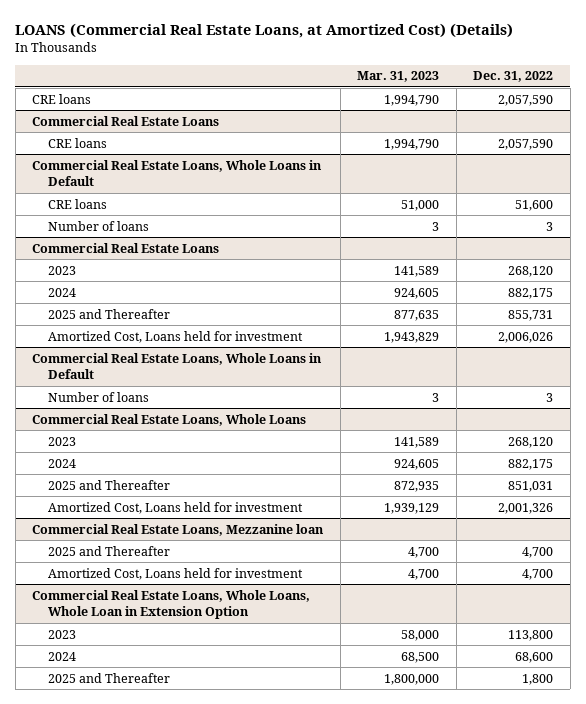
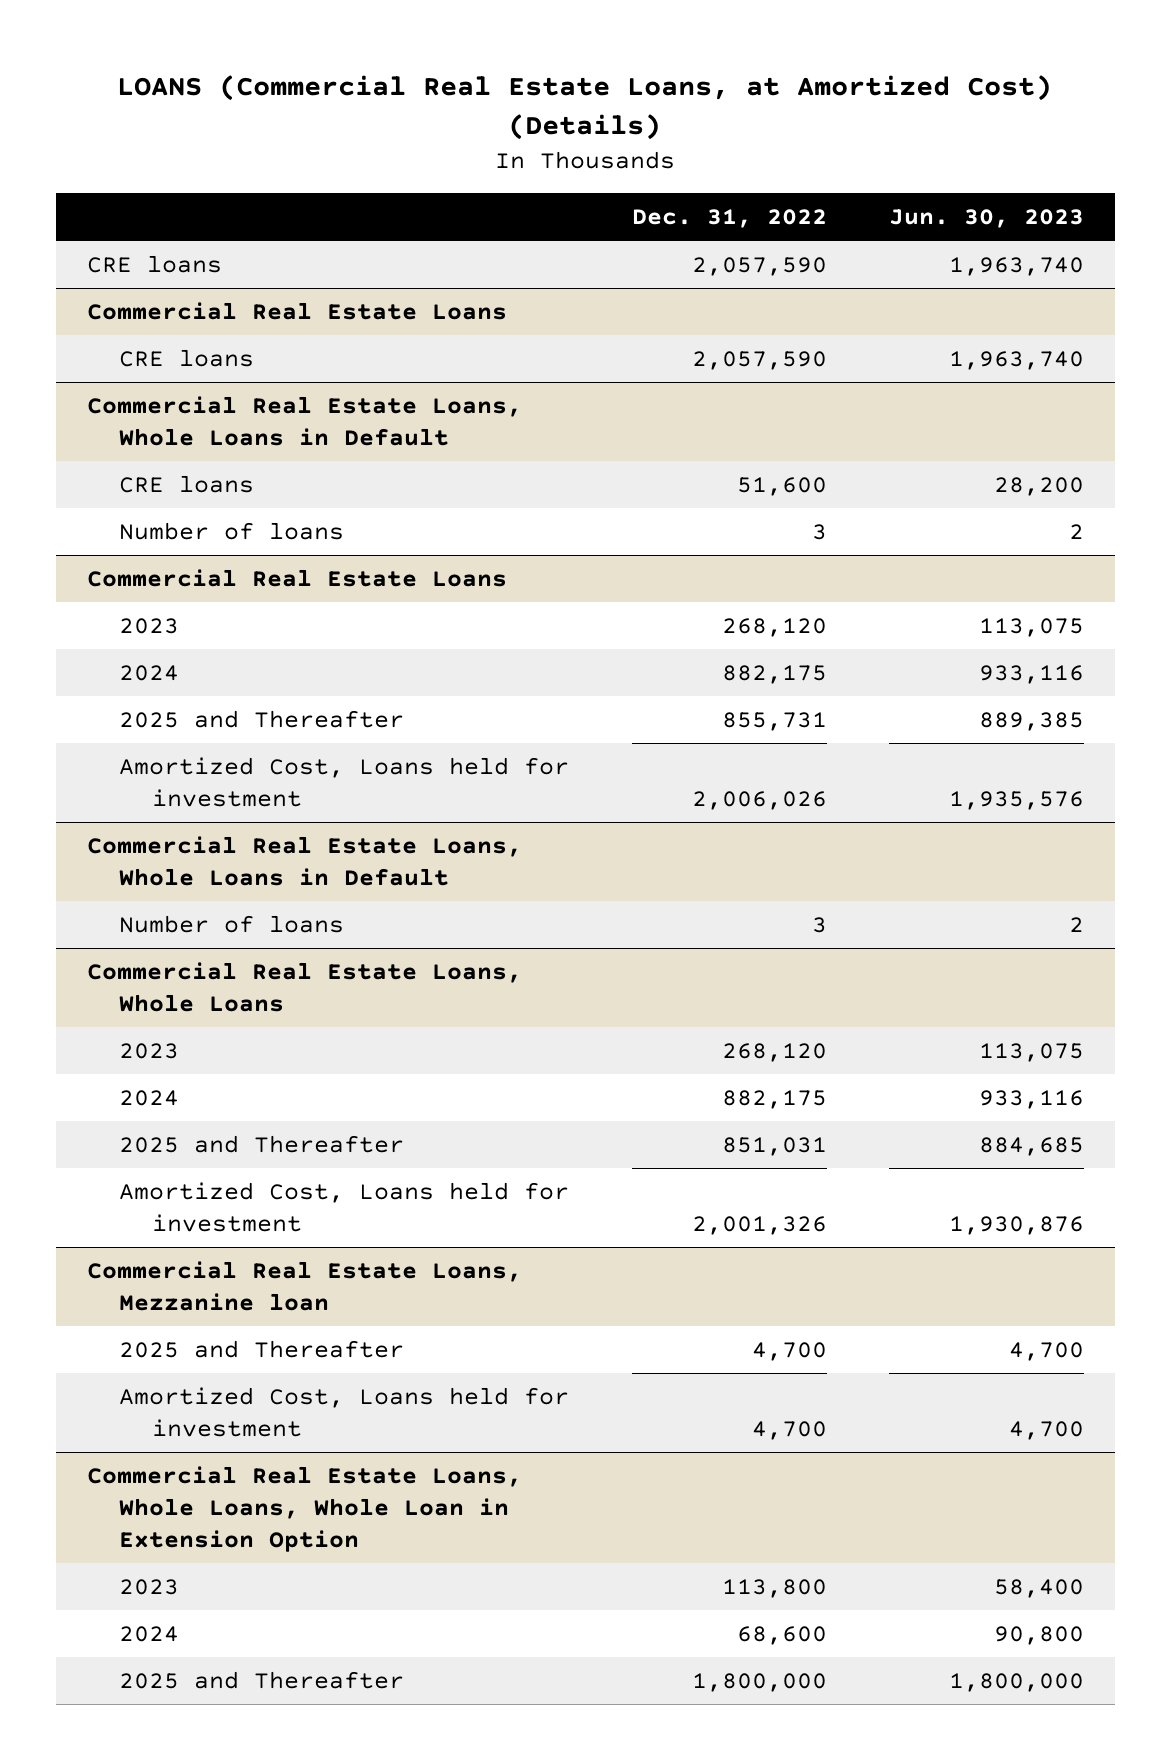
[357,71,440,83] Mar. 31, 2023 -> none
none -> [888,209,1084,229] Jun. 30, 2023
[522,673,554,685] 1,800 -> [691,1673,827,1693] 1,800,000

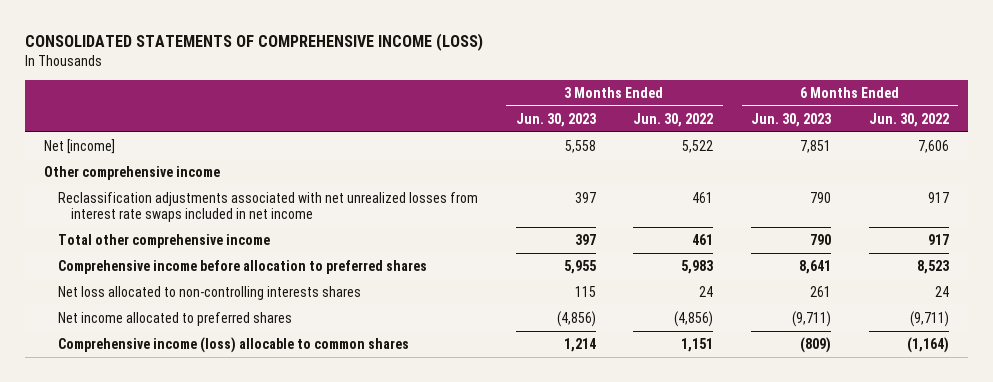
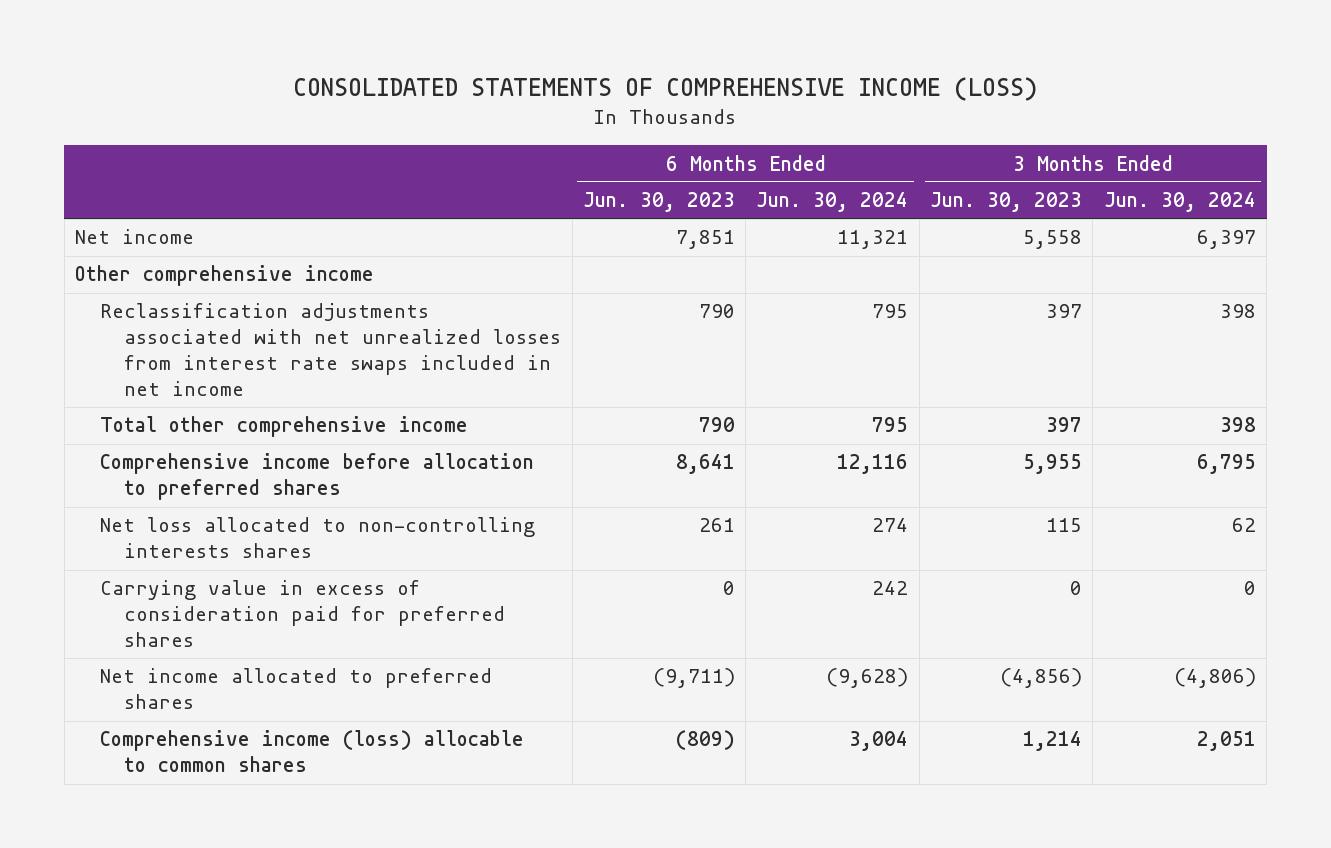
[633,112,714,127] Jun. 30, 2022 -> none
[868,112,949,127] Jun. 30, 2022 -> none
none -> [756,192,909,213] Jun. 30, 2024
none -> [1103,192,1256,213] Jun. 30, 2024
[44,138,116,154] Net [income] -> [75,229,195,245] Net income
none -> [99,580,506,648] Carrying value in excess of consideration paid for preferred shares

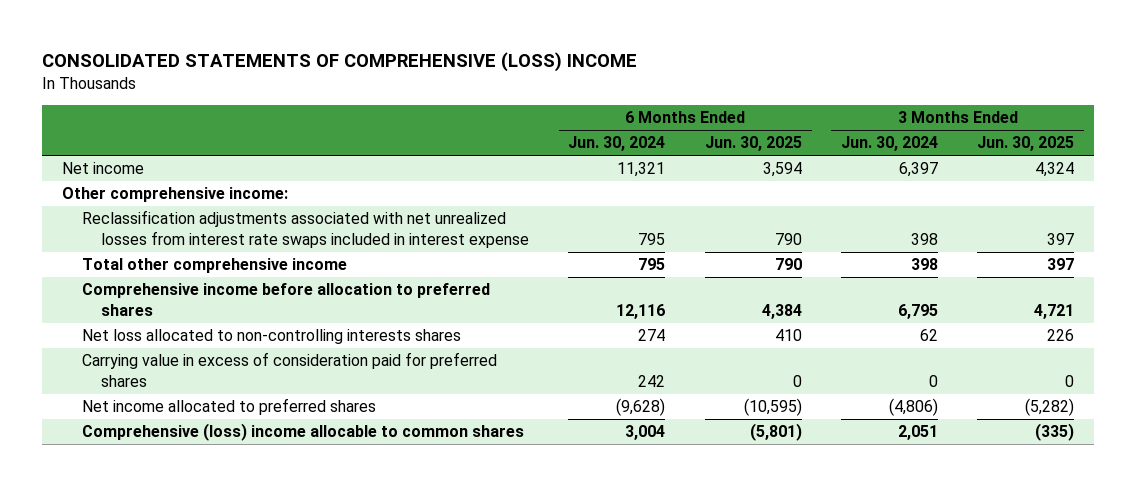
[293,77,1038,102] CONSOLIDATED STATEMENTS OF COMPREHENSIVE INCOME (LOSS) -> [42,52,638,73] CONSOLIDATED STATEMENTS OF COMPREHENSIVE (LOSS) INCOME
[582,192,735,213] Jun. 30, 2023 -> none
[930,192,1083,213] Jun. 30, 2023 -> none
none -> [704,136,802,152] Jun. 30, 2025
none -> [977,136,1075,152] Jun. 30, 2025
[75,265,375,287] Other comprehensive income -> [61,187,288,203] Other comprehensive income:
[99,303,562,397] Reclassification adjustments associated with net unrealized losses from interest rate swaps included in net income -> [81,210,530,248] Reclassification adjustments associated with net unrealized losses from interest rate swaps included in interest expense
[99,730,524,773] Comprehensive income (loss) allocable to common shares -> [81,423,524,442] Comprehensive (loss) income allocable to common shares

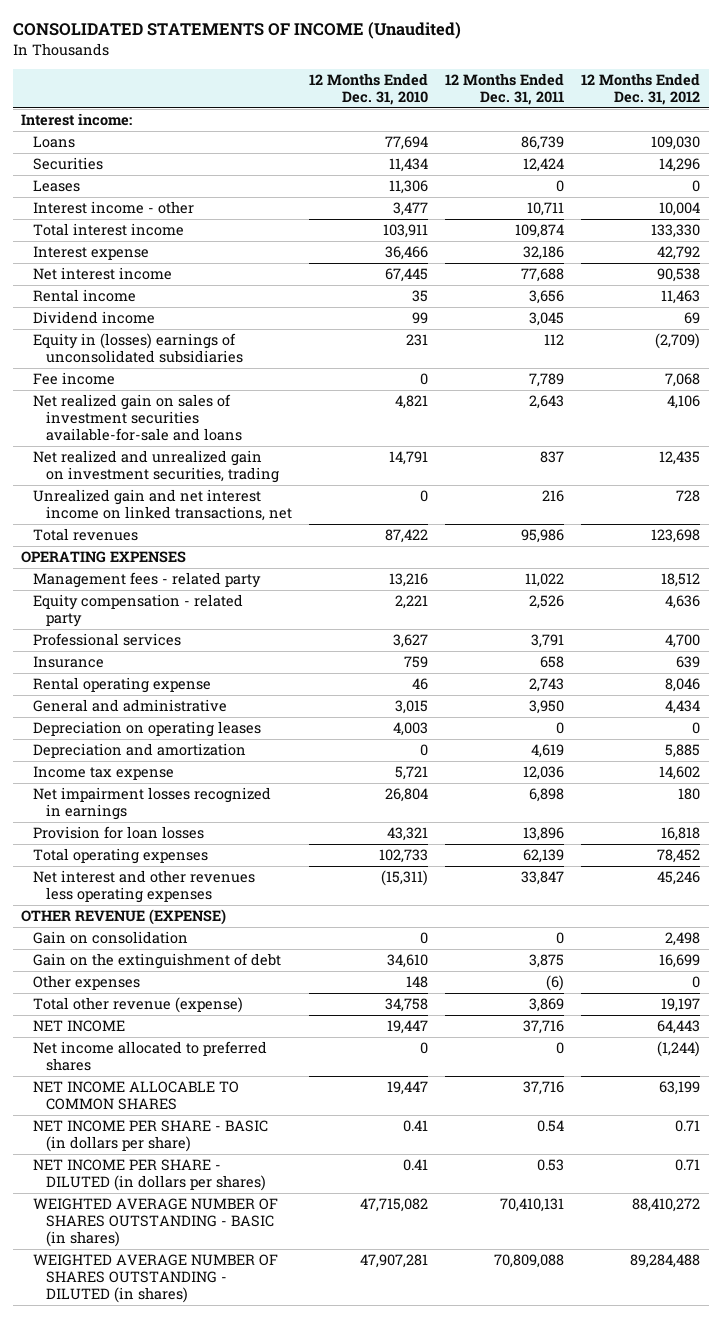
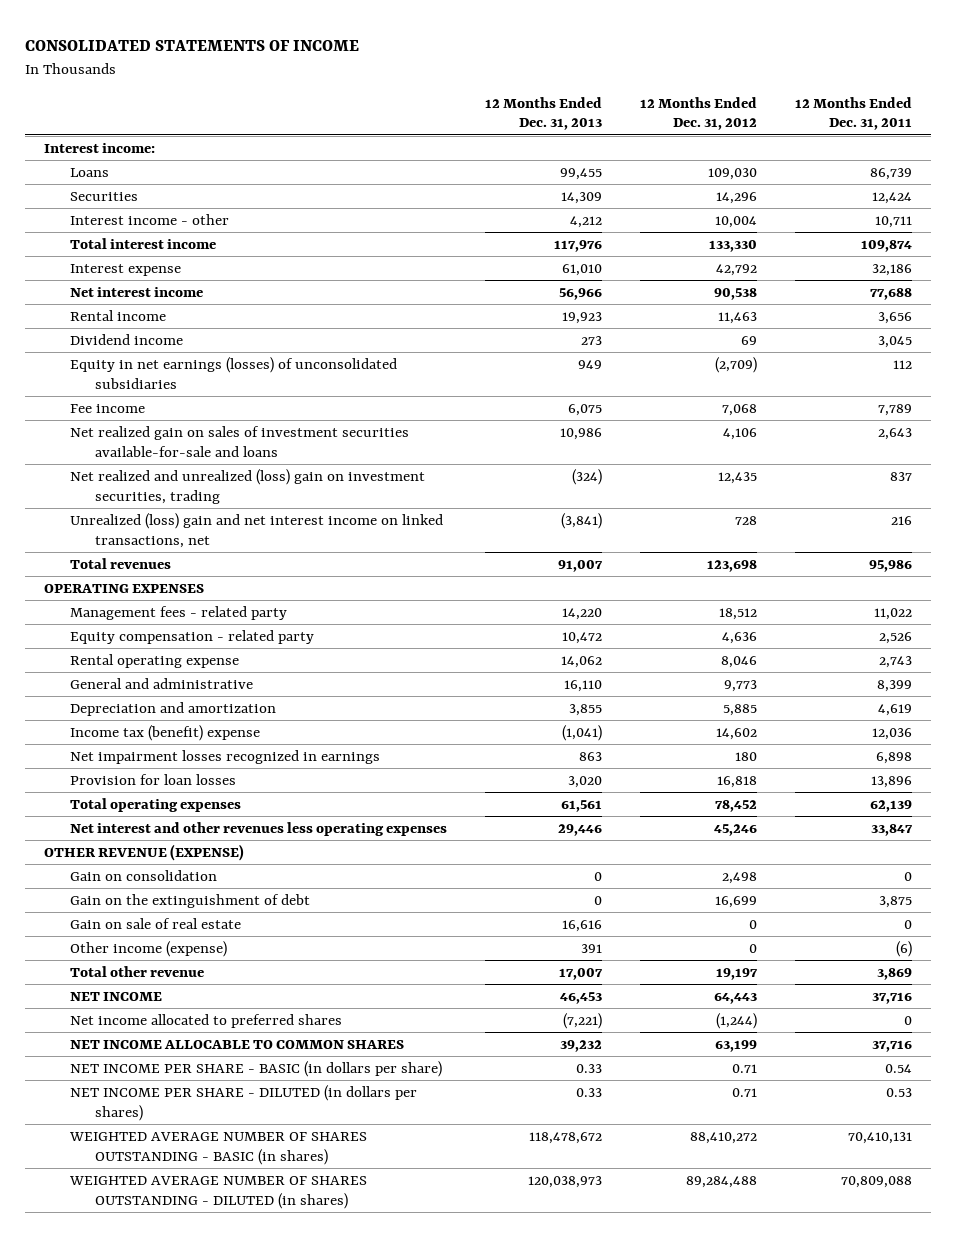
[12,22,461,40] CONSOLIDATED STATEMENTS OF INCOME (Unaudited) -> [25,40,360,52] CONSOLIDATED STATEMENTS OF INCOME
[308,73,428,106] 12 Months Ended Dec. 31, 2010 -> none
none -> [484,96,602,131] 12 Months Ended Dec. 31, 2013
[33,180,81,193] Leases -> none
[33,333,243,364] Equity in (losses) earnings of unconsolidated subsidiaries -> [69,356,397,389] Equity in net earnings (losses) of unconsolidated subsidiaries
[33,450,279,484] Net realized and unrealized gain on investment securities, trading -> [69,468,425,504] Net realized and unrealized (loss) gain on investment securities, trading
[33,489,292,522] Unrealized gain and net interest income on linked transactions, net -> [69,512,443,548] Unrealized (loss) gain and net interest income on linked transactions, net
[33,633,182,647] Professional services -> none
[33,656,105,669] Insurance -> none
[33,721,262,738] Depreciation on operating leases -> none
[529,700,565,715] 3,950 -> [877,679,913,692] 8,399
[665,700,701,715] 4,434 -> [723,679,757,692] 9,773
[33,766,175,781] Income tax expense -> [69,724,260,741] Income tax (benefit) expense
none -> [69,917,241,929] Gain on sale of real estate
[33,975,141,991] Other expenses -> [69,940,227,957] Other income (expense)
[33,997,244,1014] Total other revenue (expense) -> [69,965,204,977] Total other revenue

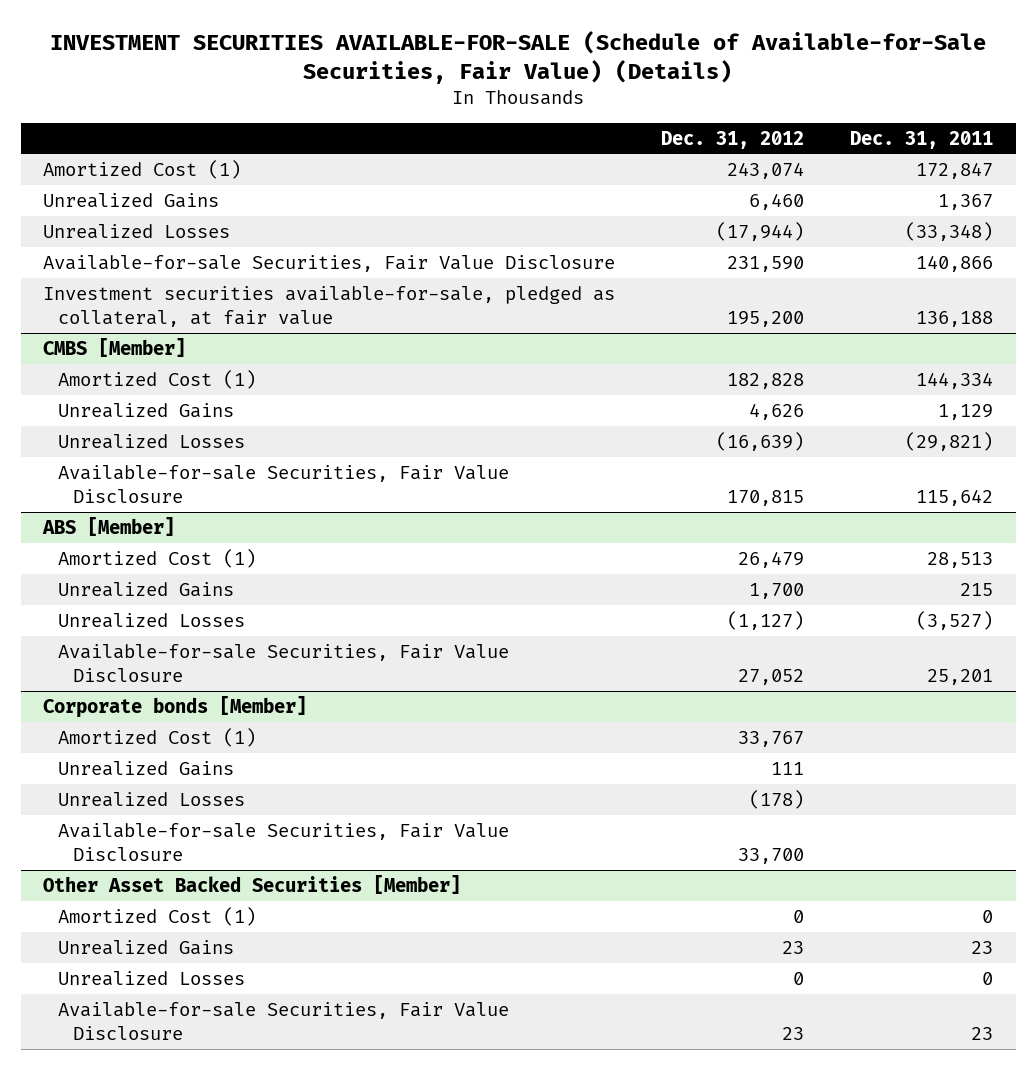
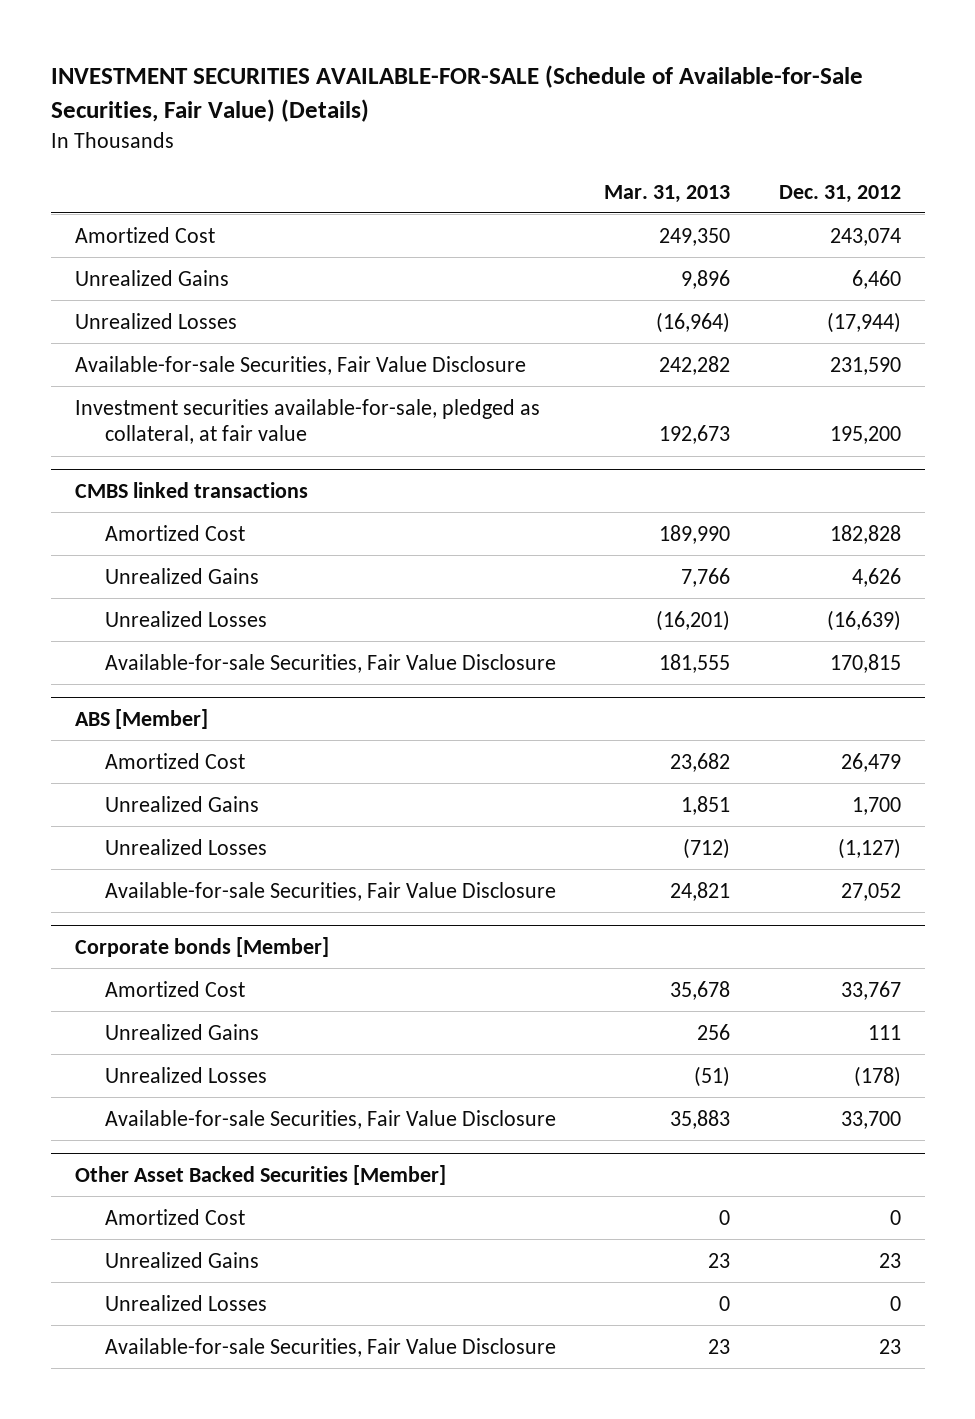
[849,130,993,149] Dec. 31, 2011 -> none
none -> [604,184,731,203] Mar. 31, 2013
[43,159,242,179] Amortized Cost (1) -> [74,226,215,243] Amortized Cost
[43,337,187,357] CMBS [Member] -> none
none -> [74,481,308,498] CMBS linked transactions
[58,369,257,389] Amortized Cost (1) -> [105,524,246,541] Amortized Cost
[58,548,257,568] Amortized Cost (1) -> [105,752,246,769] Amortized Cost
[58,727,257,747] Amortized Cost (1) -> [105,980,246,997] Amortized Cost
[58,906,257,926] Amortized Cost (1) -> [105,1208,246,1225] Amortized Cost

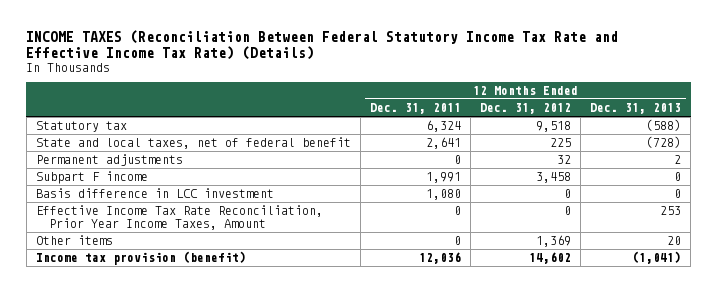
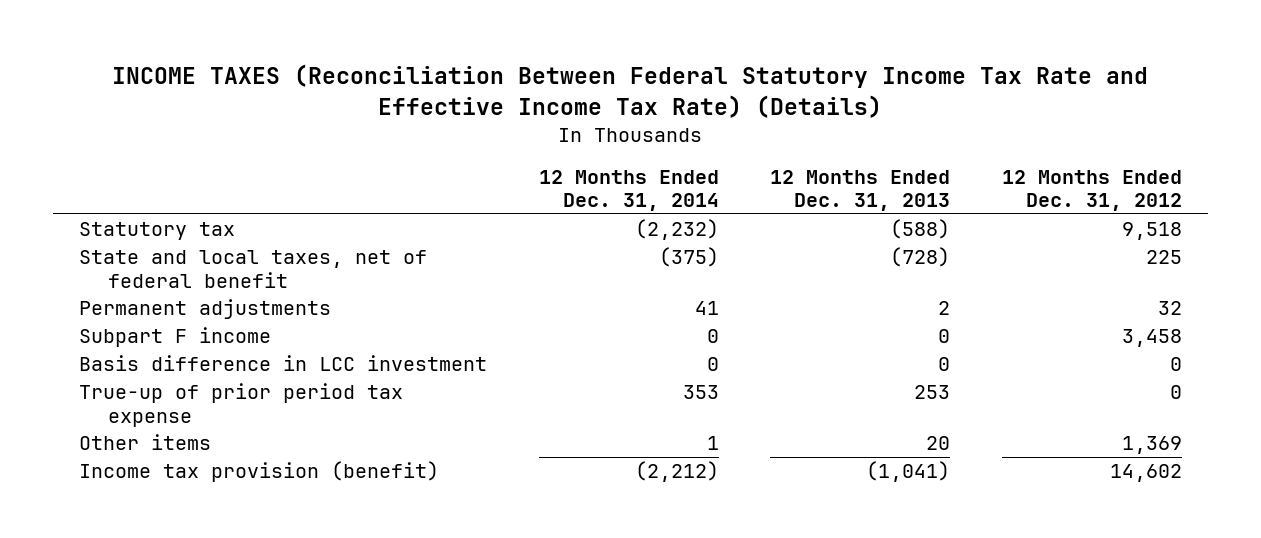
[370,103,462,115] Dec. 31, 2011 -> none
none -> [538,169,719,211] 12 Months Ended Dec. 31, 2014
[35,205,323,230] Effective Income Tax Rate Reconciliation, Prior Year Income Taxes, Amount -> [78,383,403,427] True-up of prior period tax expense

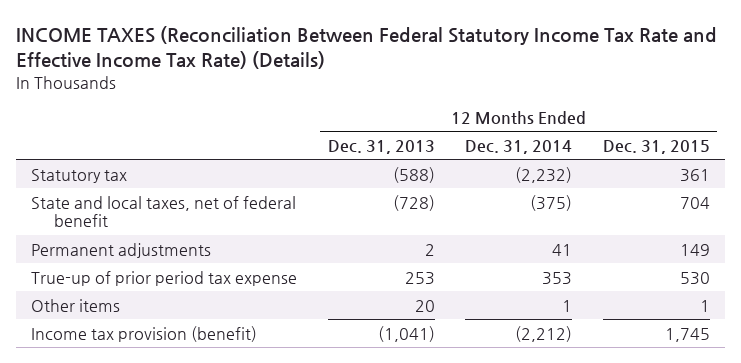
[1002,169,1183,211] 12 Months Ended Dec. 31, 2012 -> none
none -> [602,140,710,155] Dec. 31, 2015
[78,327,271,348] Subpart F income -> none
[78,355,487,372] Basis difference in LCC investment -> none

